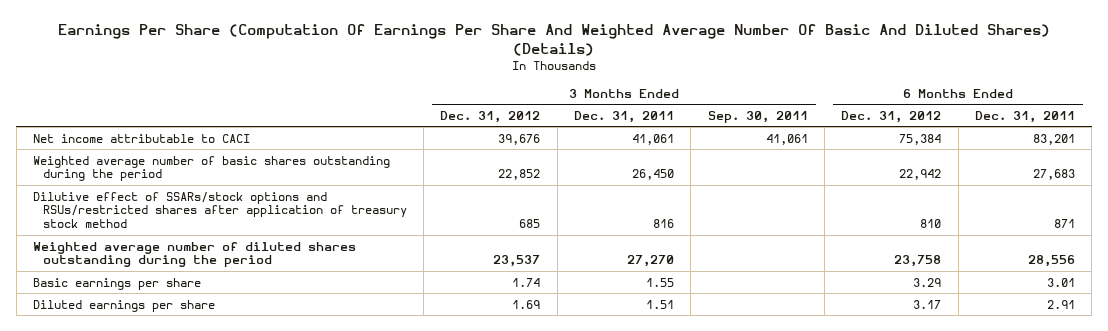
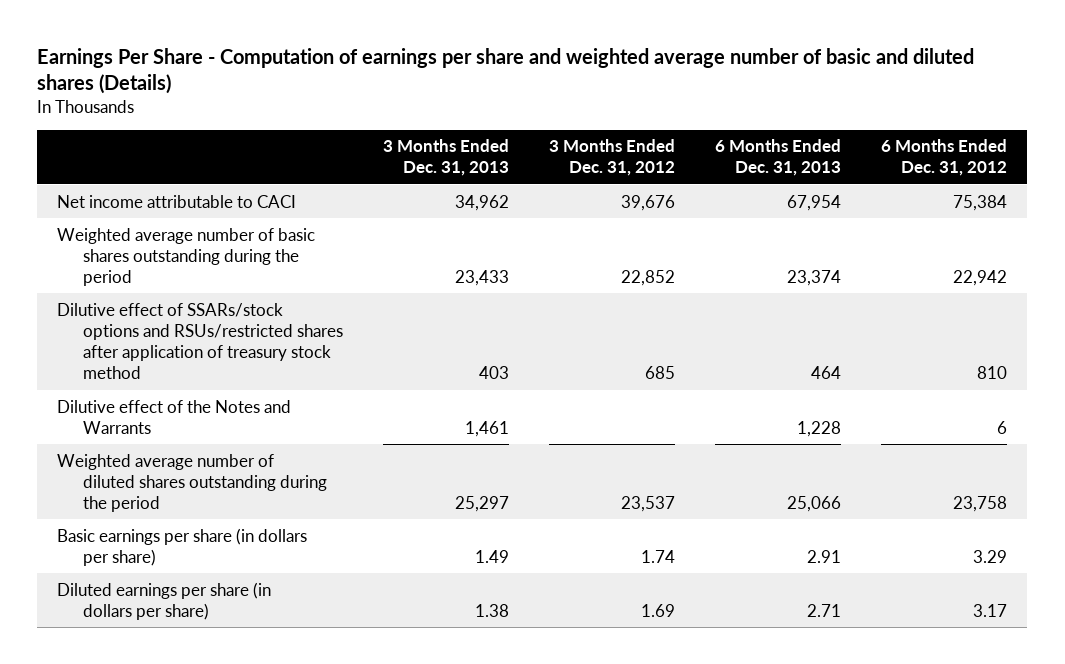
[58,24,1051,56] Earnings Per Share (Computation Of Earnings Per Share And Weighted Average Number Of Basic And Diluted Shares) (Details) -> [37,47,975,94] Earnings Per Share - Computation of earnings per share and weighted average number of basic and diluted shares (Details)
[574,110,675,123] Dec. 31, 2011 -> none
[707,110,808,123] Sep. 30, 2011 -> none
[975,110,1076,123] Dec. 31, 2011 -> none
none -> [383,139,510,177] 3 Months Ended Dec. 31, 2013
none -> [715,139,842,177] 6 Months Ended Dec. 31, 2013
none -> [57,399,292,434] Dilutive effect of the Notes and Warrants
[33,277,202,290] Basic earnings per share -> [57,527,308,566] Basic earnings per share (in dollars per share)
[33,299,216,312] Diluted earnings per share -> [57,581,272,620] Diluted earnings per share (in dollars per share)

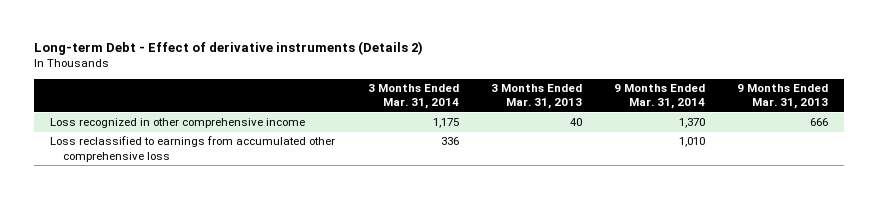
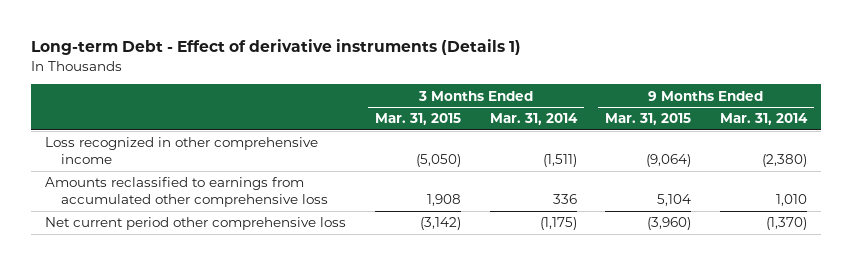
[34,40,424,55] Long-term Debt - Effect of derivative instruments (Details 2) -> [31,39,522,56] Long-term Debt - Effect of derivative instruments (Details 1)
[490,84,582,110] 3 Months Ended Mar. 31, 2013 -> none
[737,84,829,110] 9 Months Ended Mar. 31, 2013 -> none
none -> [375,113,462,126] Mar. 31, 2015
none -> [605,113,692,126] Mar. 31, 2015
[432,118,459,129] 1,175 -> [542,154,577,168] (1,511)
[678,118,705,129] 1,370 -> [761,154,807,168] (2,380)
[50,136,336,162] Loss reclassified to earnings from accumulated other comprehensive loss -> [45,177,329,208] Amounts reclassified to earnings from accumulated other comprehensive loss
none -> [45,217,347,231] Net current period other comprehensive loss

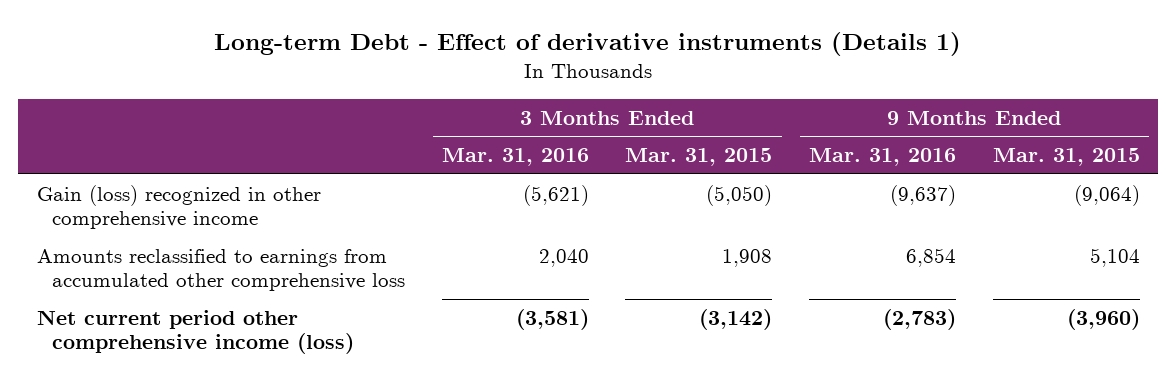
[489,113,578,126] Mar. 31, 2014 -> none
[719,113,808,126] Mar. 31, 2014 -> none
none -> [441,148,589,167] Mar. 31, 2016
none -> [809,148,957,167] Mar. 31, 2016
[45,137,319,165] Loss recognized in other comprehensive income -> [36,184,321,229] Gain (loss) recognized in other comprehensive income
[45,217,347,231] Net current period other comprehensive loss -> [36,309,355,354] Net current period other comprehensive income (loss)

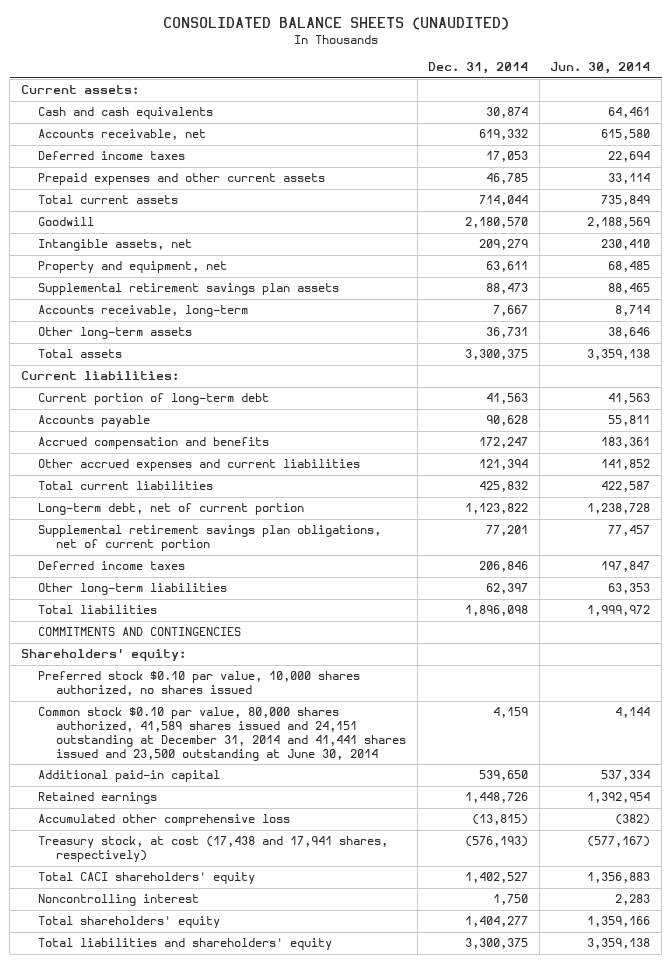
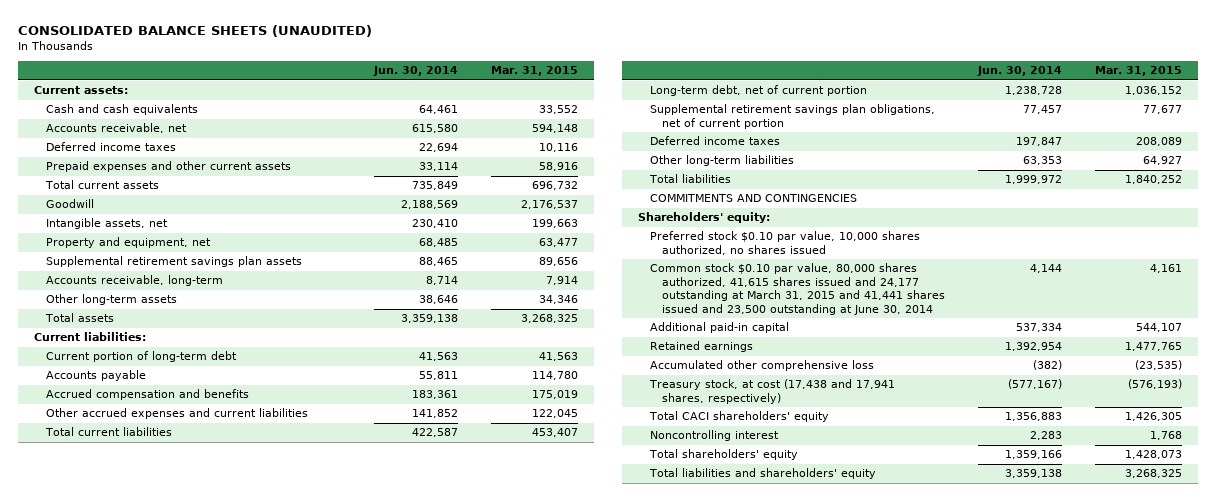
[428,62,529,75] Dec. 31, 2014 -> none
none -> [490,66,578,77] Mar. 31, 2015
[38,707,407,761] Common stock $0.10 par value, 80,000 shares authorized, 41,589 shares issued and 24,151 outstanding at December 31, 2014 and 41,441 shares issued and 23,500 outstanding at June 30, 2014 -> [650,263,945,315] Common stock $0.10 par value, 80,000 shares authorized, 41,615 shares issued and 24,177 outstanding at March 31, 2015 and 41,441 shares issued and 23,500 outstanding at June 30, 2014

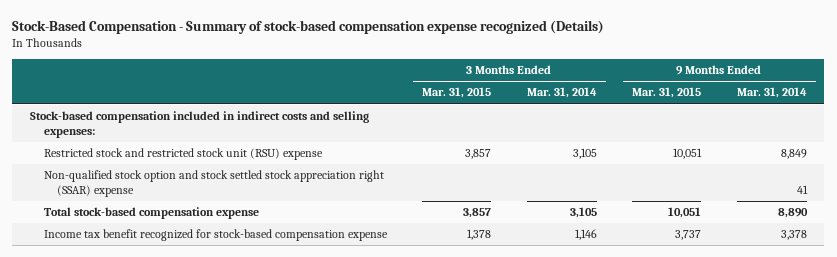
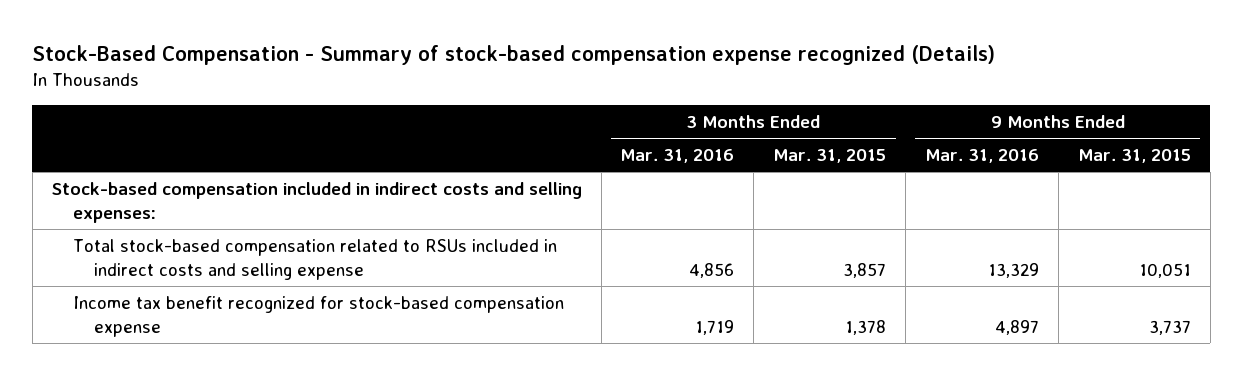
[526,87,597,99] Mar. 31, 2014 -> none
[736,87,807,99] Mar. 31, 2014 -> none
none -> [620,149,735,164] Mar. 31, 2016
none -> [924,149,1039,164] Mar. 31, 2016
[43,170,384,197] Non-qualified stock option and stock settled stock appreciation right (SSAR) expense -> none
[43,207,259,220] Total stock-based compensation expense -> none
[43,148,323,161] Restricted stock and restricted stock unit (RSU) expense -> [72,239,557,280] Total stock-based compensation related to RSUs included in indirect costs and selling expense

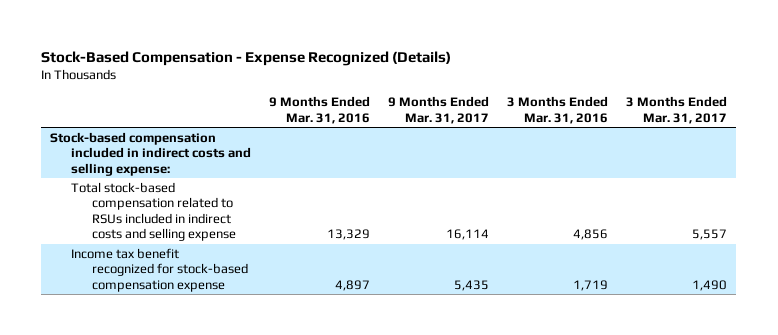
[32,45,996,66] Stock-Based Compensation - Summary of stock-based compensation expense recognized (Details) -> [41,50,452,66] Stock-Based Compensation - Expense Recognized (Details)
[773,149,887,164] Mar. 31, 2015 -> none
[1077,149,1191,164] Mar. 31, 2015 -> none
none -> [388,96,490,124] 9 Months Ended Mar. 31, 2017
none -> [626,96,728,124] 3 Months Ended Mar. 31, 2017
[51,182,582,223] Stock-based compensation included in indirect costs and selling expenses: -> [50,132,252,176] Stock-based compensation included in indirect costs and selling expense:

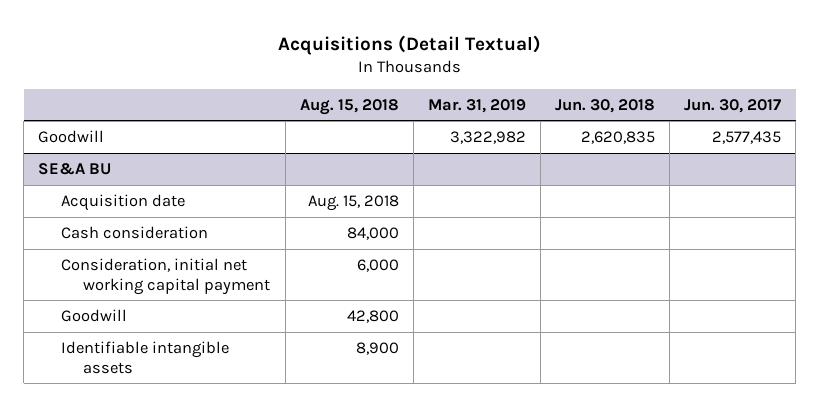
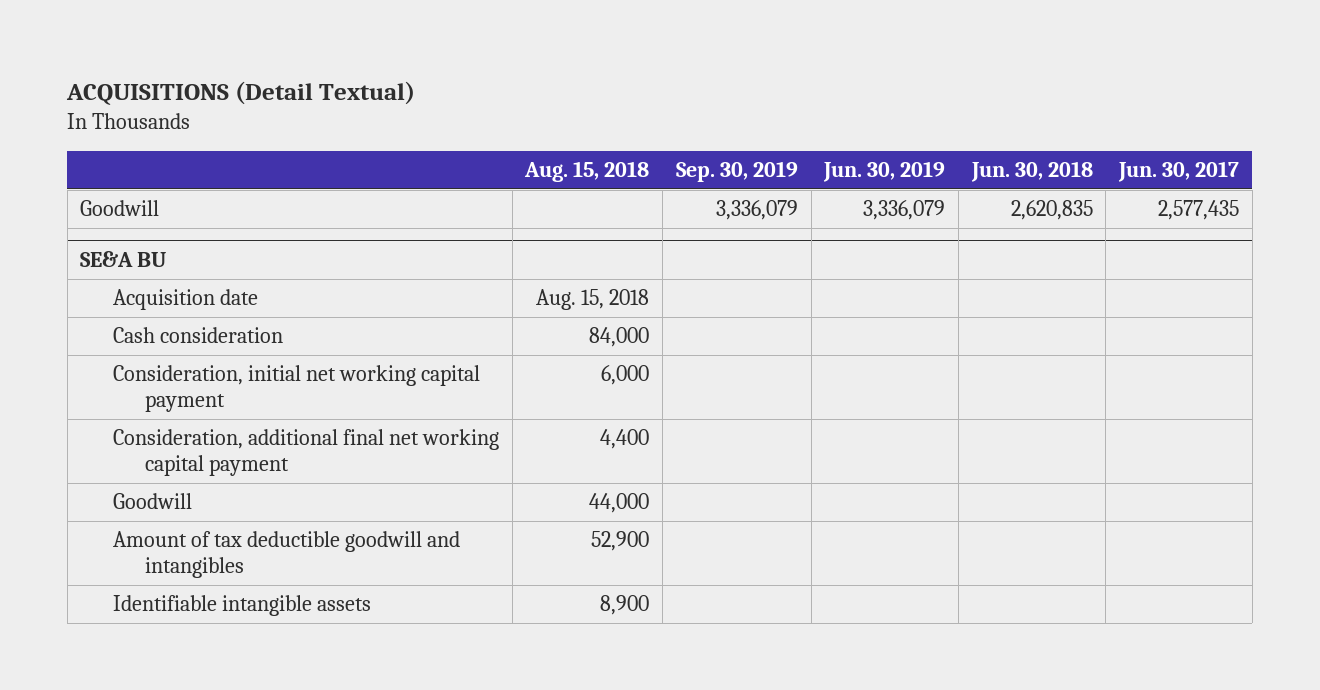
[277,34,541,55] Acquisitions (Detail Textual) -> [66,81,416,106] ACQUISITIONS (Detail Textual)
[427,98,526,113] Mar. 31, 2019 -> none
none -> [675,160,798,182] Sep. 30, 2019
none -> [823,160,946,182] Jun. 30, 2019
none -> [112,429,499,476] Consideration, additional final net working capital payment
[346,310,399,324] 42,800 -> [589,493,650,514] 44,000
none -> [112,531,460,578] Amount of tax deductible goodwill and intangibles

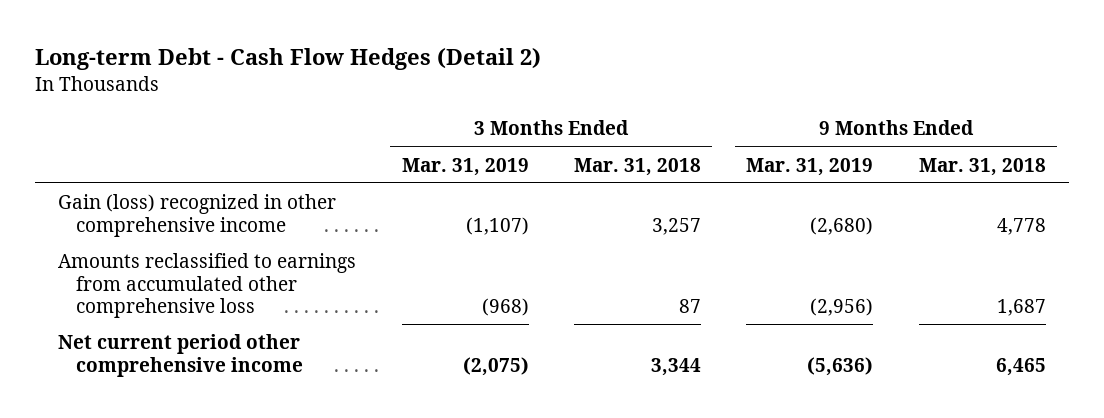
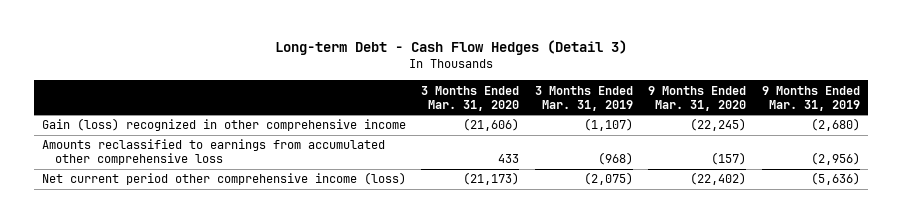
[35,48,542,71] Long-term Debt - Cash Flow Hedges (Detail 2) -> [274,40,627,56] Long-term Debt - Cash Flow Hedges (Detail 3)
[573,157,701,176] Mar. 31, 2018 -> none
[918,157,1046,176] Mar. 31, 2018 -> none
none -> [421,85,520,111] 3 Months Ended Mar. 31, 2020
none -> [648,85,747,111] 9 Months Ended Mar. 31, 2020
[58,334,304,377] Net current period other comprehensive income -> [41,172,406,186] Net current period other comprehensive income (loss)

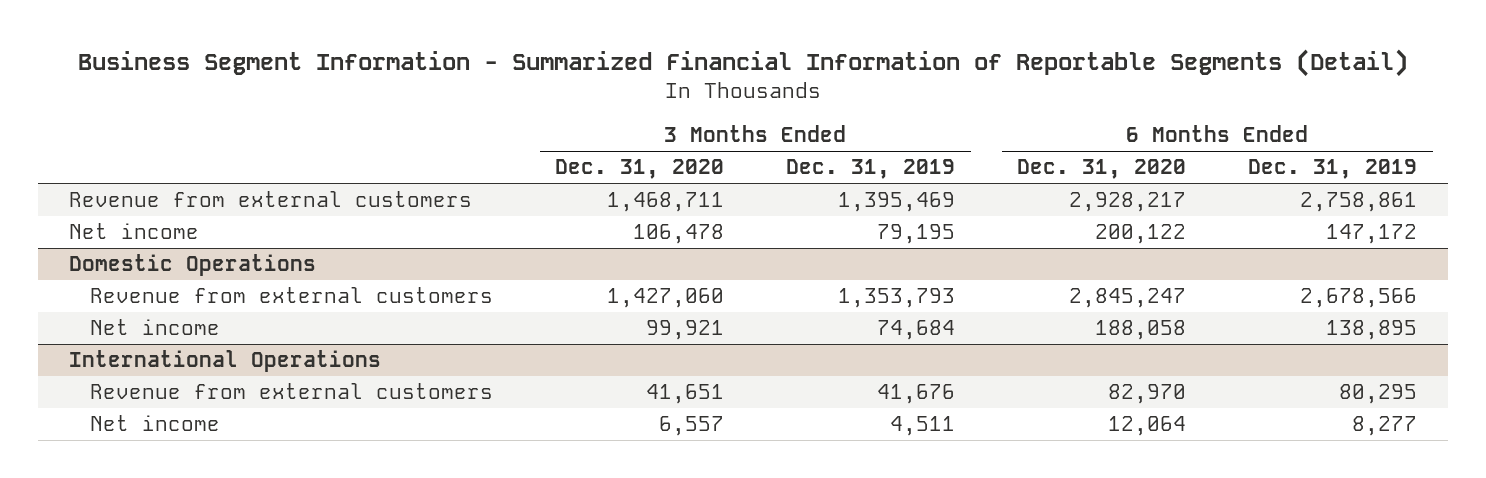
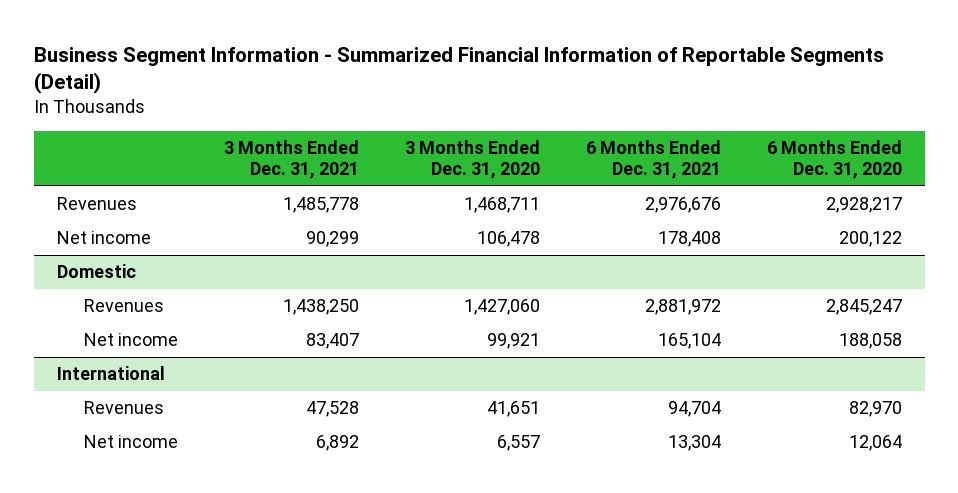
[786,159,956,180] Dec. 31, 2019 -> none
[1248,159,1418,180] Dec. 31, 2019 -> none
none -> [223,140,359,180] 3 Months Ended Dec. 31, 2021
none -> [585,140,721,180] 6 Months Ended Dec. 31, 2021
[68,191,472,208] Revenue from external customers -> [56,197,137,211] Revenues
[68,254,316,277] Domestic Operations -> [56,264,136,279] Domestic
[90,287,494,304] Revenue from external customers -> [83,299,164,313] Revenues
[68,350,381,373] International Operations -> [56,366,165,381] International
[90,383,494,400] Revenue from external customers -> [83,401,164,415] Revenues

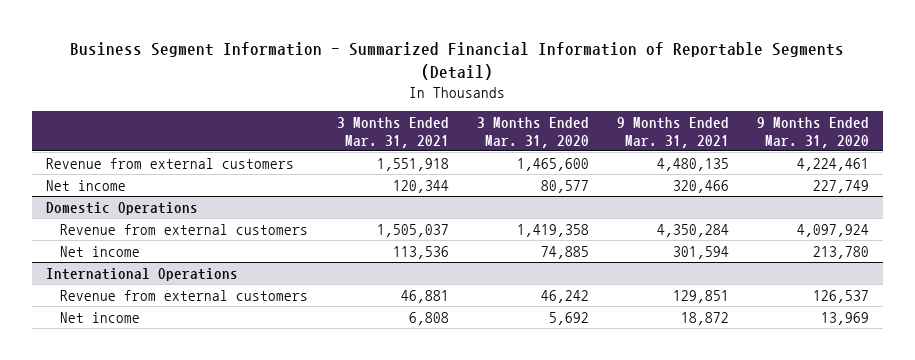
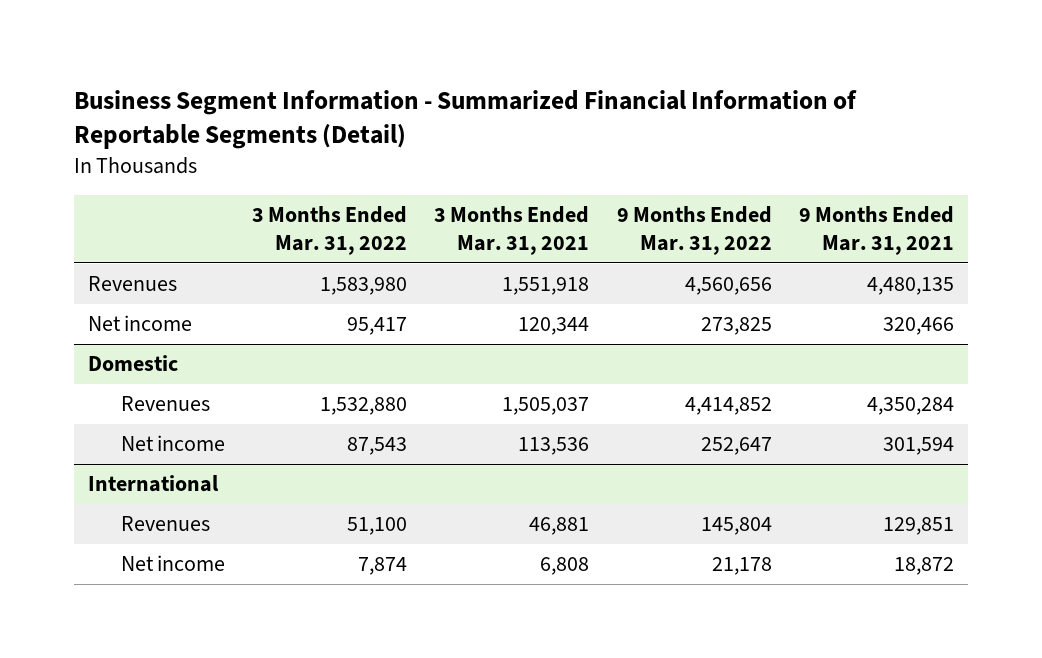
[476,116,589,148] 3 Months Ended Mar. 31, 2020 -> none
[756,116,869,148] 9 Months Ended Mar. 31, 2020 -> none
none -> [251,206,407,255] 3 Months Ended Mar. 31, 2022
none -> [616,206,772,255] 9 Months Ended Mar. 31, 2022
[46,157,295,169] Revenue from external customers -> [88,276,178,292] Revenues
[46,201,199,215] Domestic Operations -> [88,355,179,372] Domestic
[60,223,309,235] Revenue from external customers -> [120,396,210,412] Revenues
[46,267,239,281] International Operations -> [88,475,220,493] International
[60,289,309,301] Revenue from external customers -> [120,516,210,532] Revenues

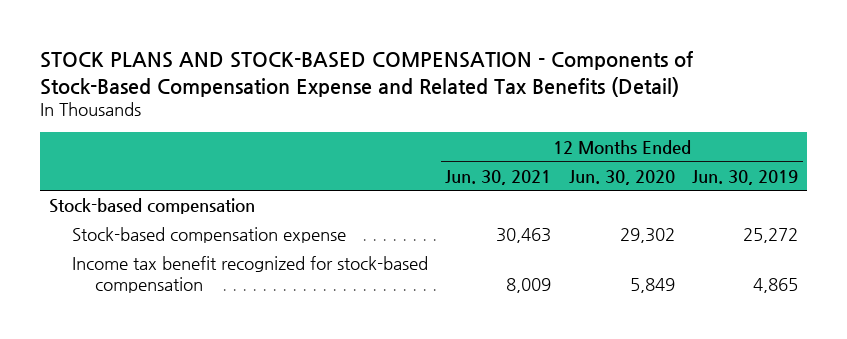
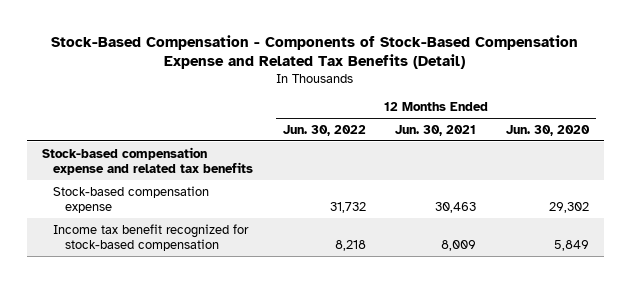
[40,51,694,97] STOCK PLANS AND STOCK-BASED COMPENSATION - Components of Stock-Based Compensation Expense and Related Tax Benefits (Detail) -> [51,34,579,70] Stock-Based Compensation - Components of Stock-Based Compensation Expense and Related Tax Benefits (Detail)
[692,169,799,185] Jun. 30, 2019 -> none
none -> [282,124,366,136] Jun. 30, 2022
[48,198,255,215] Stock-based compensation -> [41,146,254,175] Stock-based compensation expense and related tax benefits

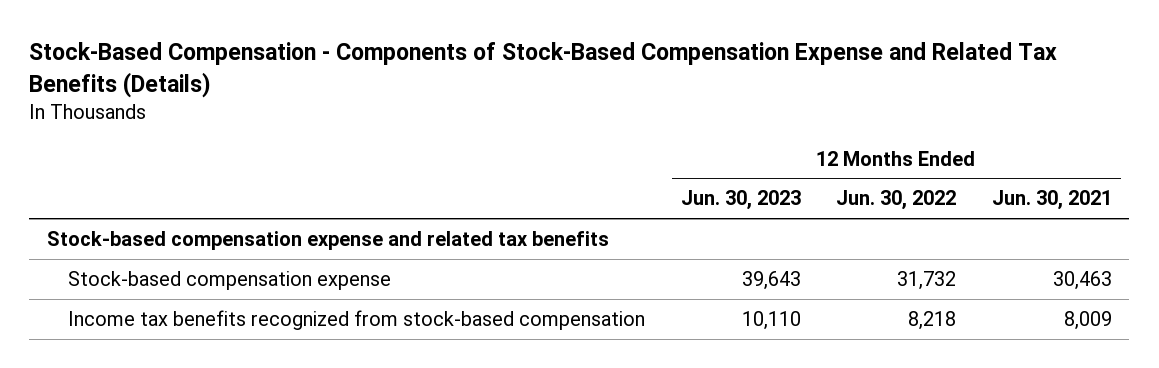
[51,34,579,70] Stock-Based Compensation - Components of Stock-Based Compensation Expense and Related Tax Benefits (Detail) -> [29,42,1058,98] Stock-Based Compensation - Components of Stock-Based Compensation Expense and Related Tax Benefits (Details)
[505,124,590,136] Jun. 30, 2020 -> none
none -> [680,190,801,211] Jun. 30, 2023
[53,223,250,251] Income tax benefit recognized for stock-based compensation -> [68,309,646,330] Income tax benefits recognized from stock-based compensation

